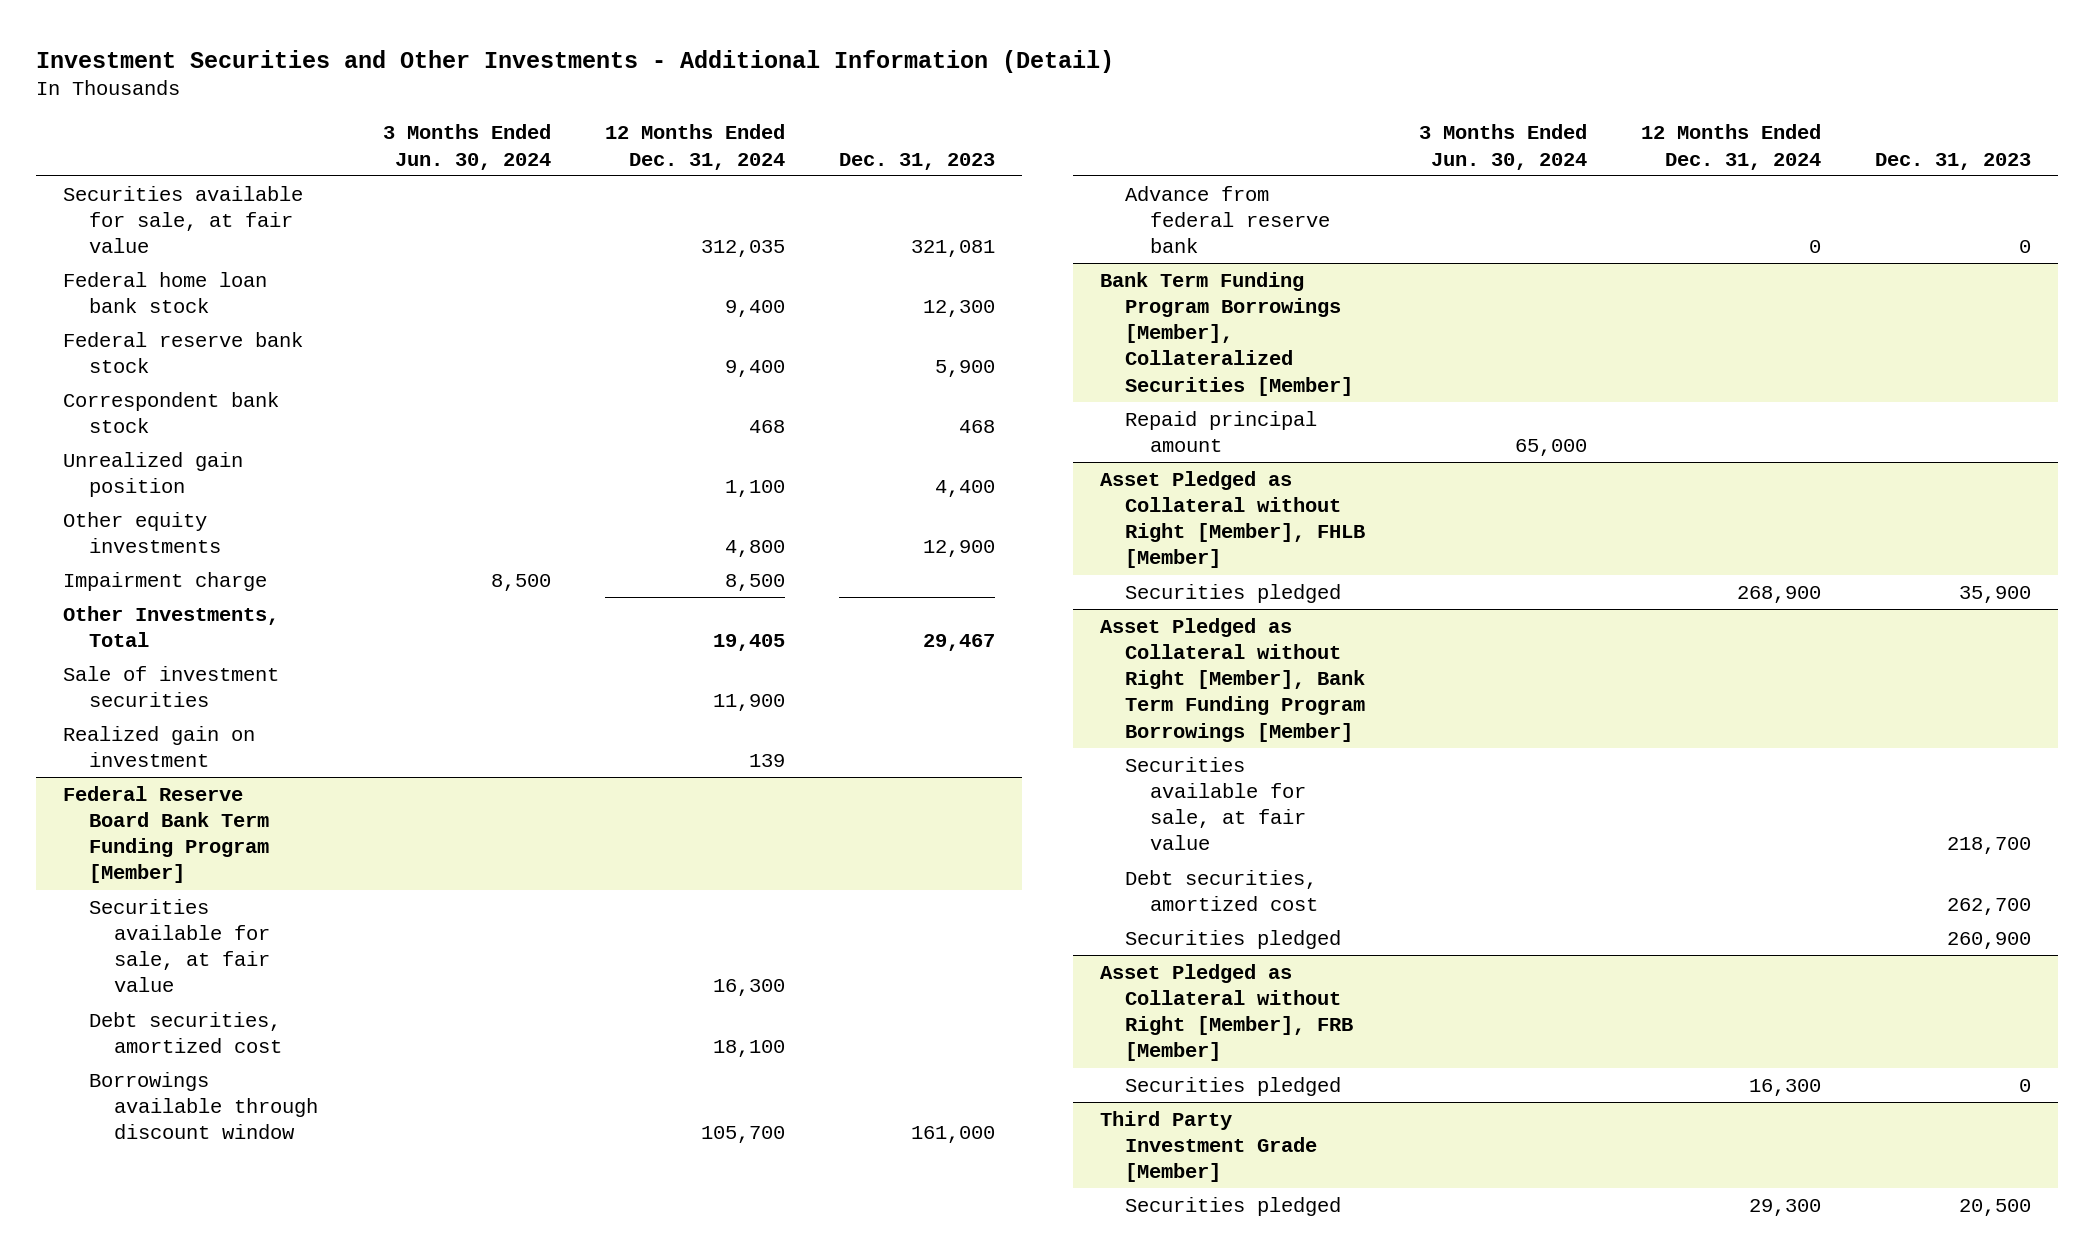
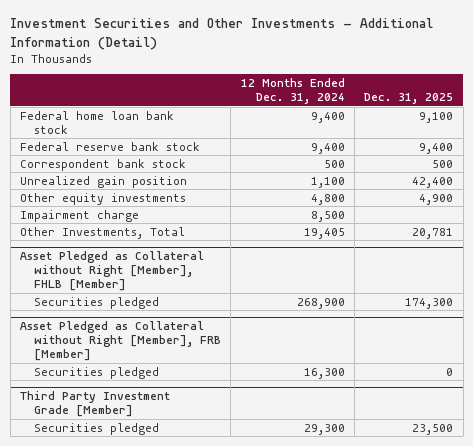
[382,124,551,170] 3 Months Ended Jun. 30, 2024 -> none
[838,152,995,170] Dec. 31, 2023 -> none
none -> [364,93,454,105] Dec. 31, 2025
[63,185,304,254] Securities available for sale, at fair value -> none
[748,419,785,433] 468 -> [323,159,345,168] 500
[63,665,280,707] Sale of investment securities -> none
[63,725,256,767] Realized gain on investment -> none
[63,785,269,884] Federal Reserve Board Bank Term Funding Program [Member] -> none
[88,898,270,993] Securities available for sale, at fair value -> none
[88,1011,282,1053] Debt securities, amortized cost -> none
[88,1071,318,1140] Borrowings available through discount window -> none
[1125,185,1331,254] Advance from federal reserve bank -> none
[1099,271,1354,396] Bank Term Funding Program Borrowings [Member], Collateralized Securities [Member] -> none
[1125,410,1318,452] Repaid principal amount -> none
[1099,617,1366,742] Asset Pledged as Collateral without Right [Member], Bank Term Funding Program Borrowings [Member] -> none
[1125,756,1307,851] Securities available for sale, at fair value -> none
[1125,869,1319,911] Debt securities, amortized cost -> none
[1125,929,1342,949] Securities pledged -> none

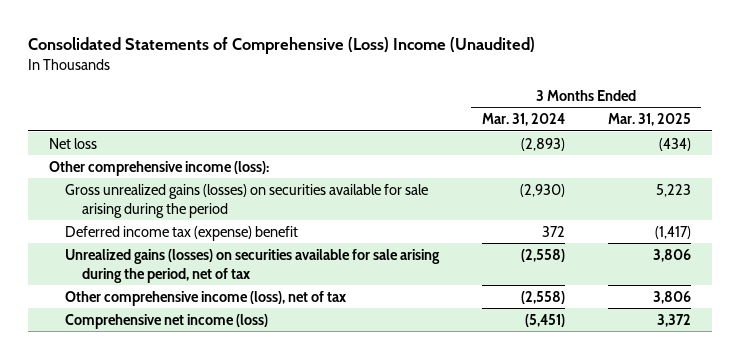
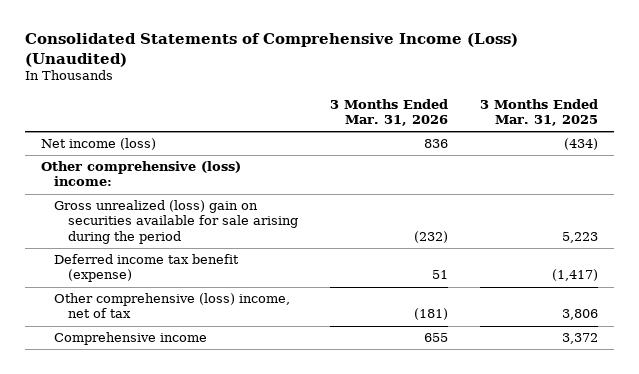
[27,37,535,55] Consolidated Statements of Comprehensive (Loss) Income (Unaudited) -> [25,33,519,67] Consolidated Statements of Comprehensive Income (Loss) (Unaudited)
[482,113,566,127] Mar. 31, 2024 -> none
none -> [329,99,448,127] 3 Months Ended Mar. 31, 2026
[65,248,441,283] Unrealized gains (losses) on securities available for sale arising during the period, net of tax -> none
[48,137,97,149] Net loss -> [41,138,157,151] Net income (loss)
[48,160,269,176] Other comprehensive income (loss): -> [41,161,242,187] Other comprehensive (loss) income:
[65,183,429,218] Gross unrealized gains (losses) on securities available for sale arising during the period -> [54,200,298,244] Gross unrealized (loss) gain on securities available for sale arising during the period
[65,225,299,241] Deferred income tax (expense) benefit -> [54,254,240,283] Deferred income tax benefit (expense)
[65,290,347,306] Other comprehensive income (loss), net of tax -> [54,293,291,319] Other comprehensive (loss) income, net of tax
[65,313,269,329] Comprehensive net income (loss) -> [54,332,208,346] Comprehensive income

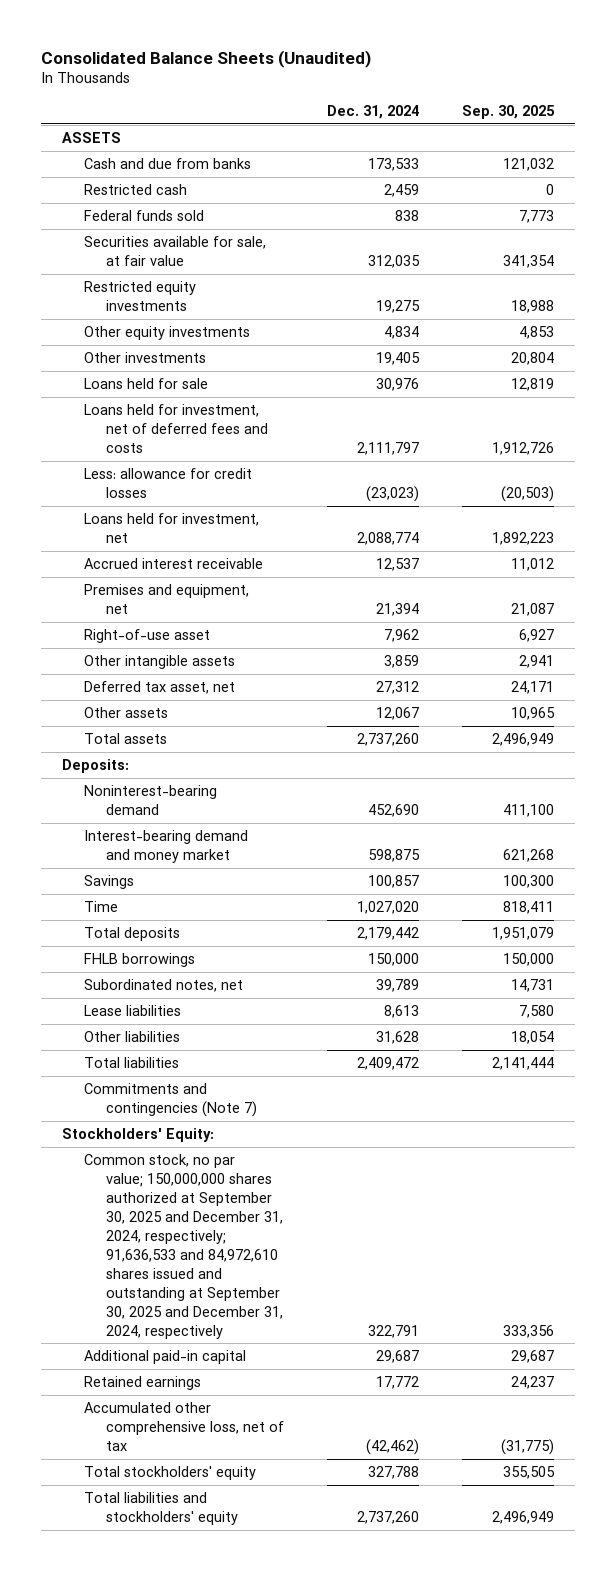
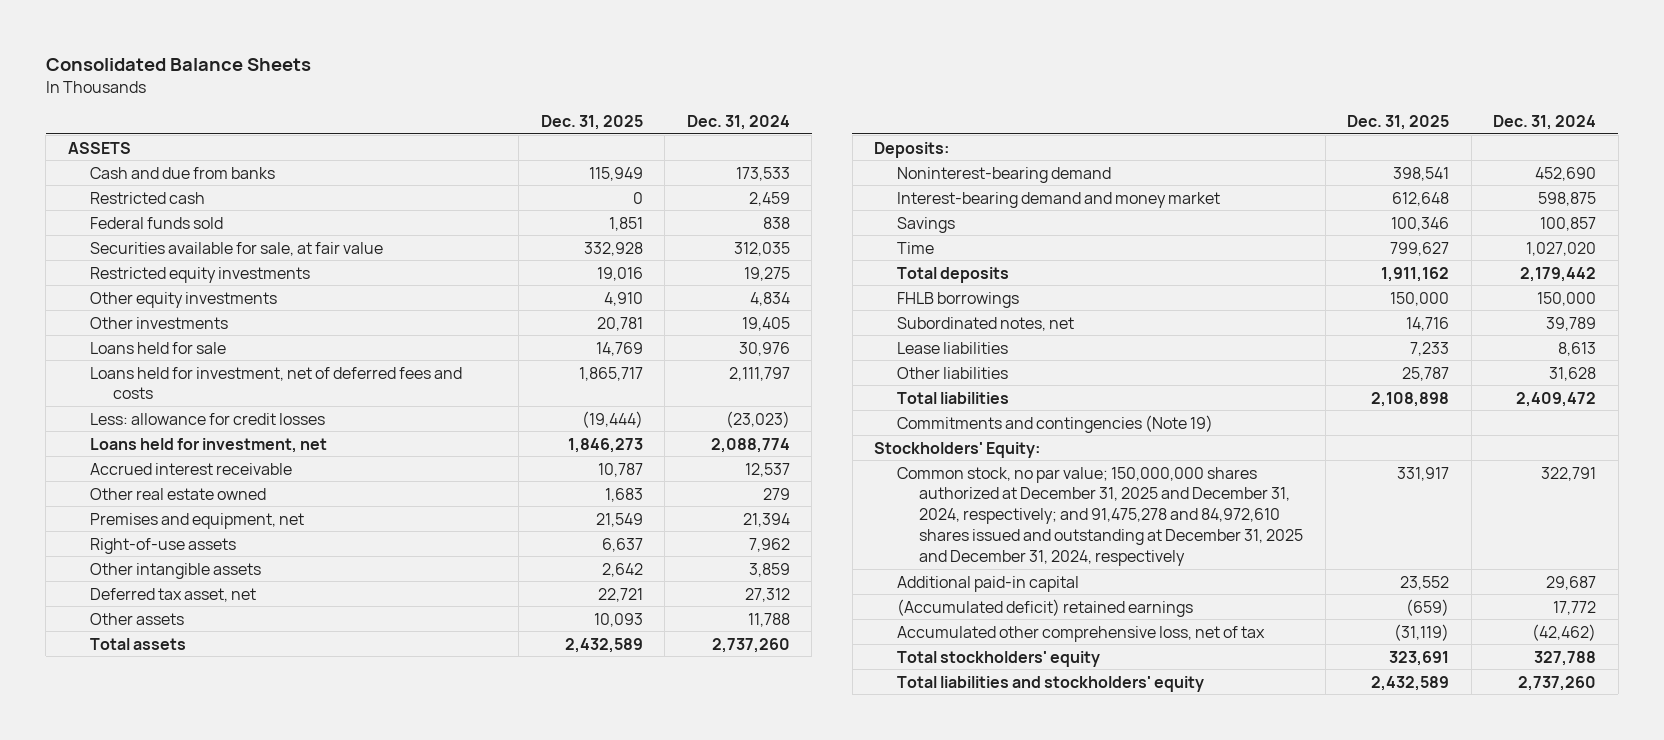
[41,49,372,68] Consolidated Balance Sheets (Unaudited) -> [45,57,311,71] Consolidated Balance Sheets
[461,104,555,119] Sep. 30, 2025 -> none
none -> [540,115,643,131] Dec. 31, 2025
none -> [90,487,267,500] Other real estate owned
[84,629,211,644] Right-of-use asset -> [90,537,237,554] Right-of-use assets
[375,707,419,721] 12,067 -> [747,612,790,627] 11,788
[84,1083,257,1117] Commitments and contingencies (Note 7) -> [896,414,1213,433] Commitments and contingencies (Note 19)
[84,1154,283,1339] Common stock, no par value; 150,000,000 shares authorized at September 30, 2025 and December 31, 2024, respectively; 91,636,533 and 84,972,610 shares issued and outstanding at September 30, 2025 and December 31, 2024, respectively -> [896,466,1304,566] Common stock, no par value; 150,000,000 shares authorized at December 31, 2025 and December 31, 2024, respectively; and 91,475,278 and 84,972,610 shares issued and outstanding at December 31, 2025 and December 31, 2024, respectively
[84,1376,202,1391] Retained earnings -> [896,598,1193,617] (Accumulated deficit) retained earnings

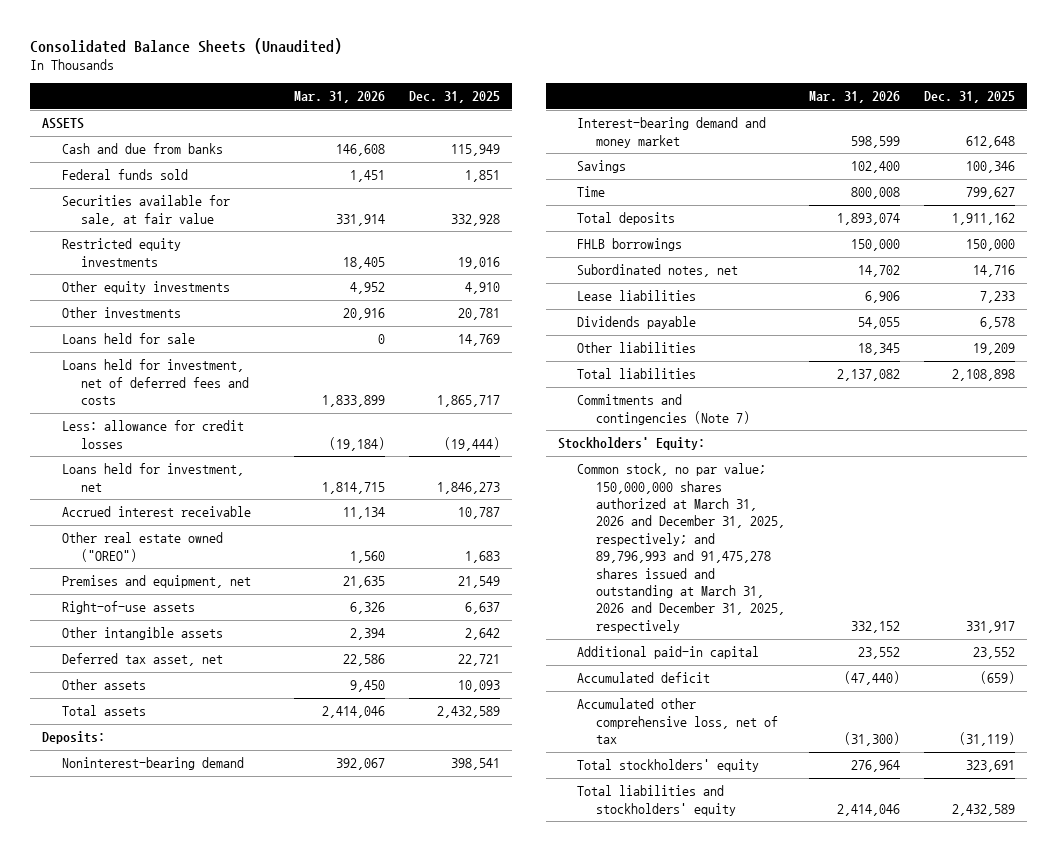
[45,57,311,71] Consolidated Balance Sheets -> [30,38,343,55] Consolidated Balance Sheets (Unaudited)
[686,115,790,131] Dec. 31, 2024 -> none
none -> [293,91,385,104] Mar. 31, 2026
[90,191,206,204] Restricted cash -> none
[90,487,267,500] Other real estate owned -> [61,532,223,562] Other real estate owned ("OREO")
none -> [576,316,696,330] Dividends payable
[1402,366,1450,381] 25,787 -> [973,343,1016,356] 19,209
[896,414,1213,433] Commitments and contingencies (Note 19) -> [576,394,750,425] Commitments and contingencies (Note 7)
[896,466,1304,566] Common stock, no par value; 150,000,000 shares authorized at December 31, 2025 and December 31, 2024, respectively; and 91,475,278 and 84,972,610 shares issued and outstanding at December 31, 2025 and December 31, 2024, respectively -> [576,463,785,633] Common stock, no par value; 150,000,000 shares authorized at March 31, 2026 and December 31, 2025, respectively; and 89,796,993 and 91,475,278 shares issued and outstanding at March 31, 2026 and December 31, 2025, respectively
[896,598,1193,617] (Accumulated deficit) retained earnings -> [576,672,710,684] Accumulated deficit

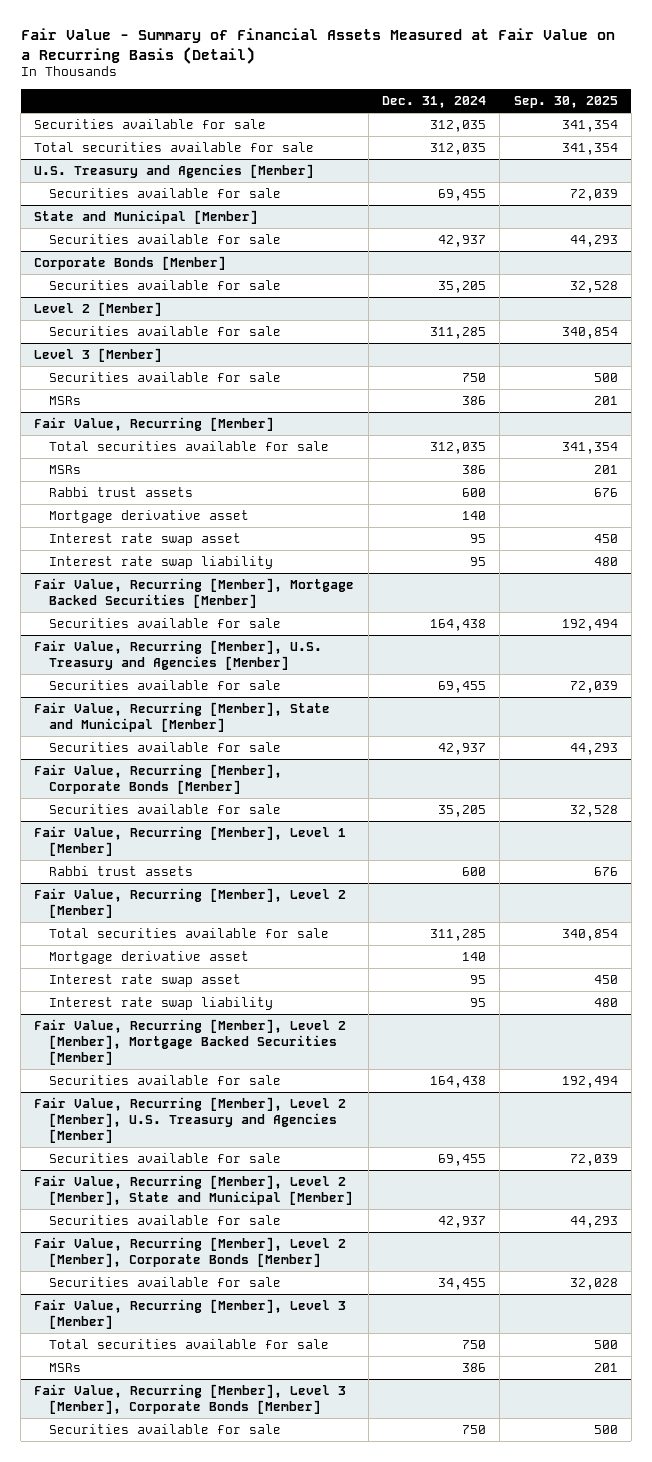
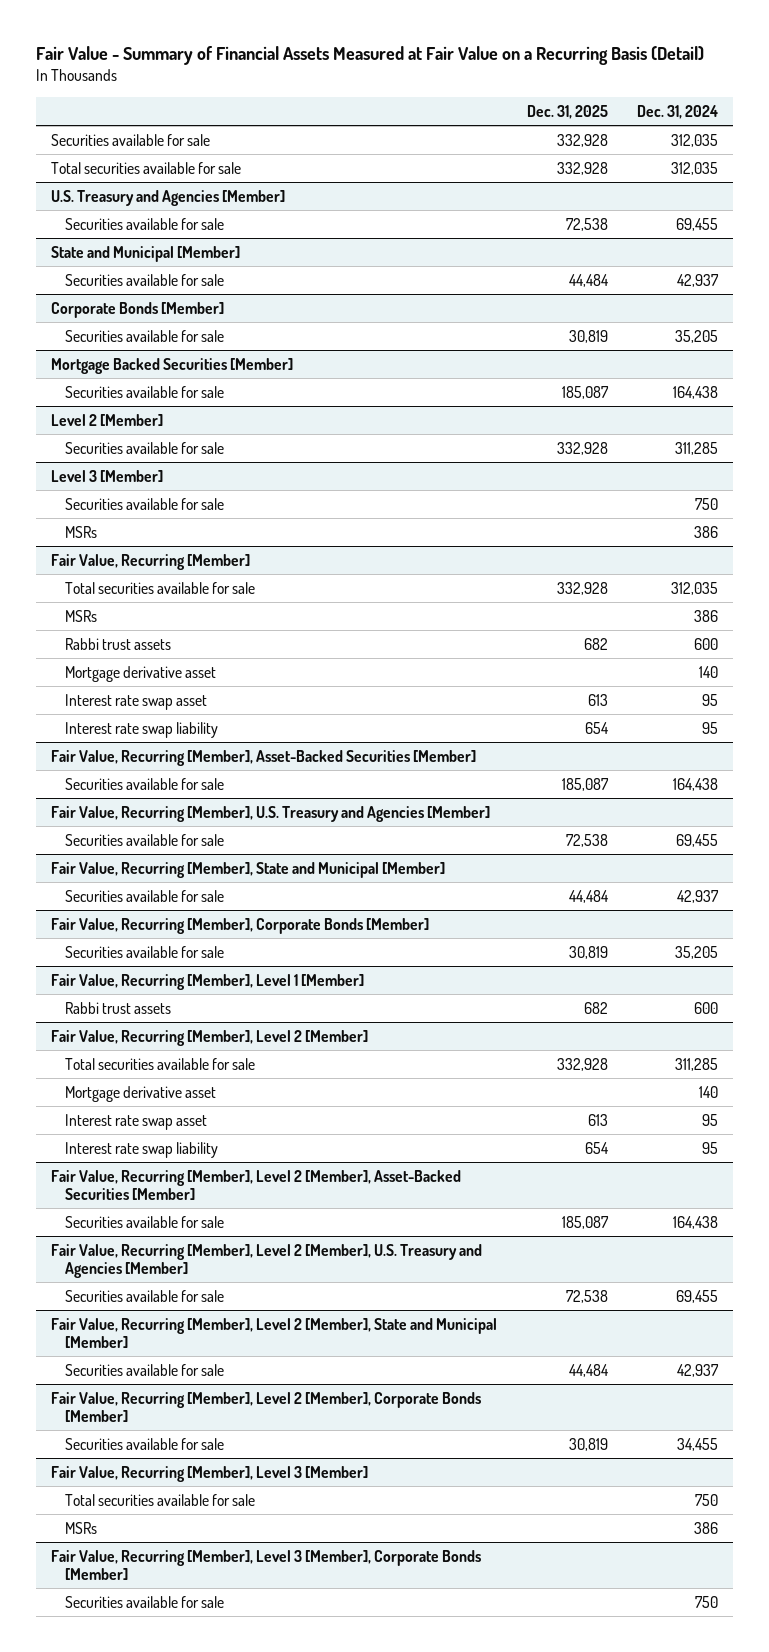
[513,95,618,108] Sep. 30, 2025 -> none
none -> [526,104,608,119] Dec. 31, 2025
none -> [50,357,293,374] Mortgage Backed Securities [Member]
none -> [65,385,225,398] Securities available for sale
[34,577,355,608] Fair Value, Recurring [Member], Mortgage Backed Securities [Member] -> [50,749,476,766] Fair Value, Recurring [Member], Asset-Backed Securities [Member]
[34,1018,347,1065] Fair Value, Recurring [Member], Level 2 [Member], Mortgage Backed Securities [Member] -> [50,1169,461,1200] Fair Value, Recurring [Member], Level 2 [Member], Asset-Backed Securities [Member]

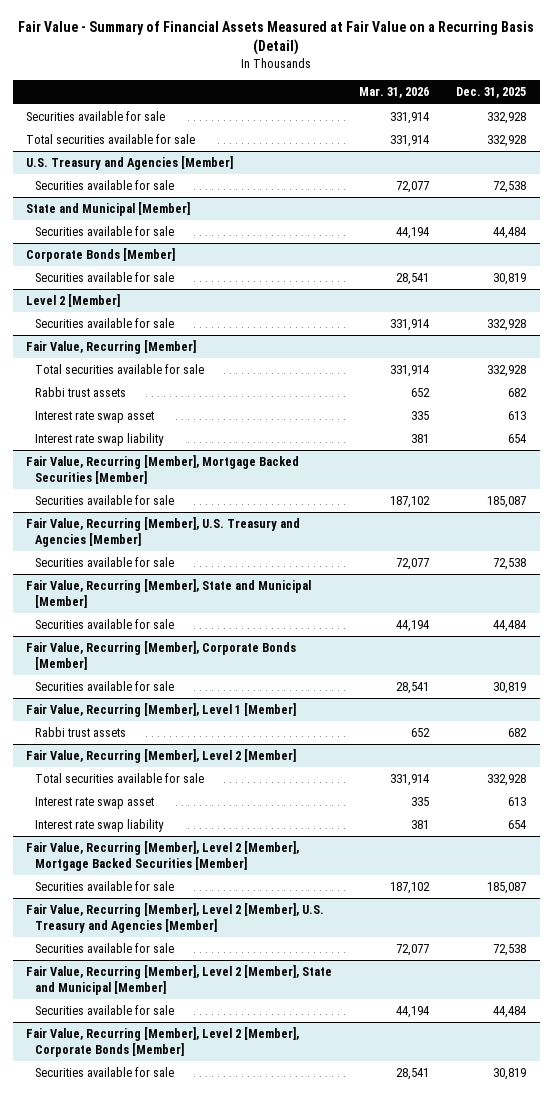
[637,104,719,119] Dec. 31, 2024 -> none
none -> [359,87,430,99] Mar. 31, 2026
[50,357,293,374] Mortgage Backed Securities [Member] -> none
[65,385,225,398] Securities available for sale -> none
[50,469,163,482] Level 3 [Member] -> none
[65,497,225,510] Securities available for sale -> none
[65,525,98,538] MSRs -> none
[65,609,98,622] MSRs -> none
[65,665,217,682] Mortgage derivative asset -> none
[50,749,476,766] Fair Value, Recurring [Member], Asset-Backed Securities [Member] -> [26,455,300,484] Fair Value, Recurring [Member], Mortgage Backed Securities [Member]
[65,1085,217,1102] Mortgage derivative asset -> none
[50,1169,461,1200] Fair Value, Recurring [Member], Level 2 [Member], Asset-Backed Securities [Member] -> [26,841,300,871] Fair Value, Recurring [Member], Level 2 [Member], Mortgage Backed Securities [Member]
[50,1465,368,1482] Fair Value, Recurring [Member], Level 3 [Member] -> none
[65,1493,256,1506] Total securities available for sale -> none
[65,1521,98,1534] MSRs -> none
[50,1549,481,1580] Fair Value, Recurring [Member], Level 3 [Member], Corporate Bonds [Member] -> none
[65,1595,225,1608] Securities available for sale -> none

